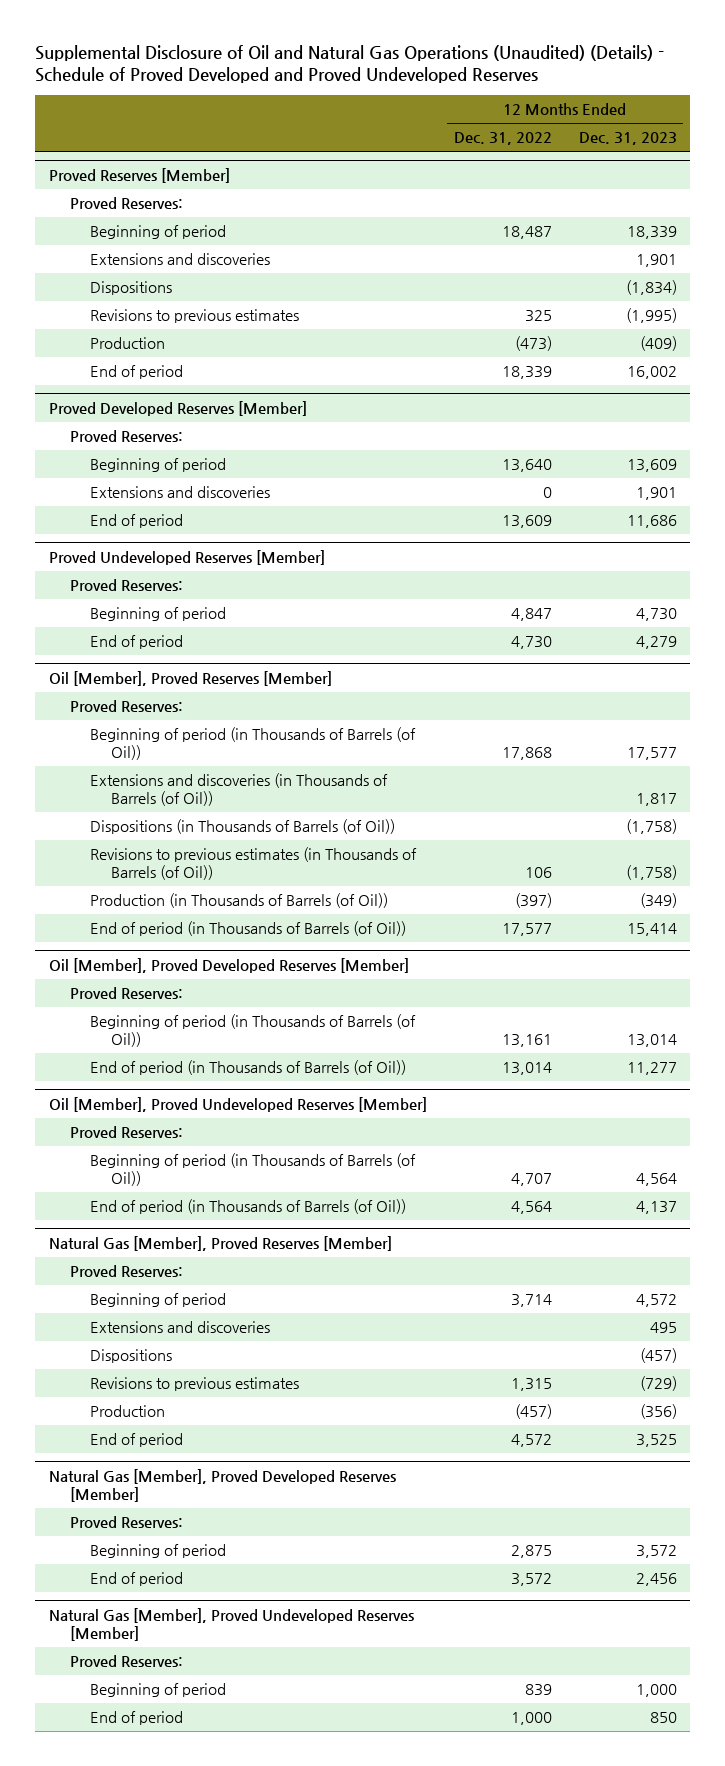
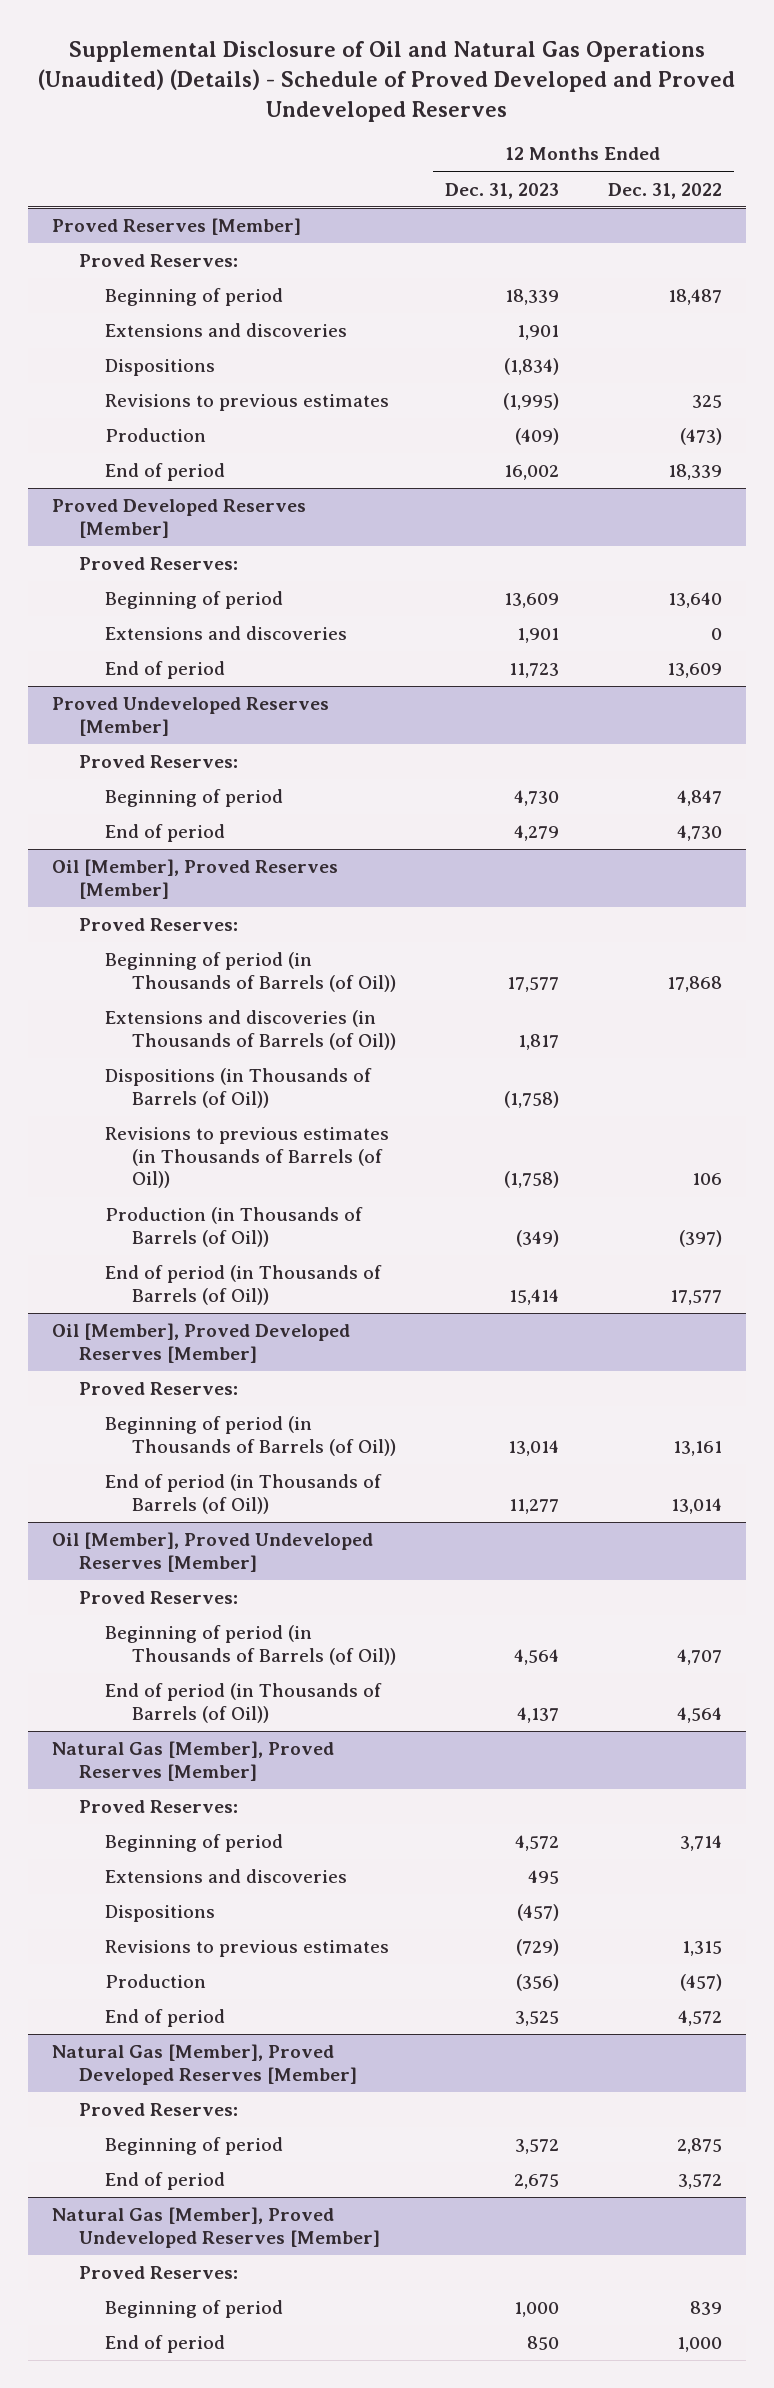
[626,515,677,529] 11,686 -> [508,663,559,679] 11,723
[635,1573,677,1587] 2,456 -> [513,2174,559,2190] 2,675

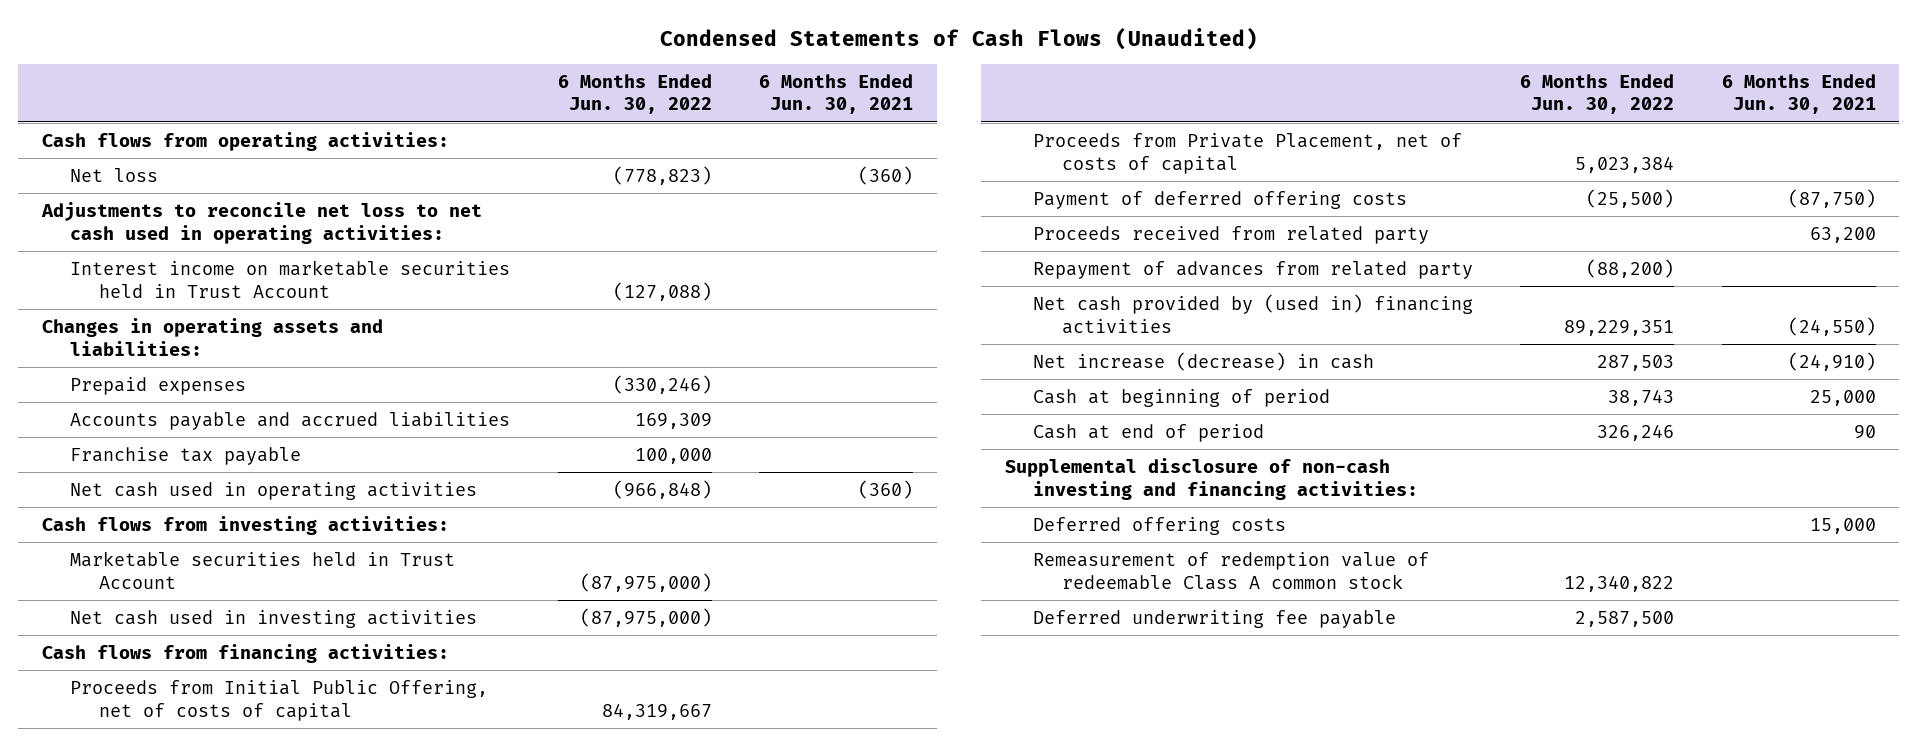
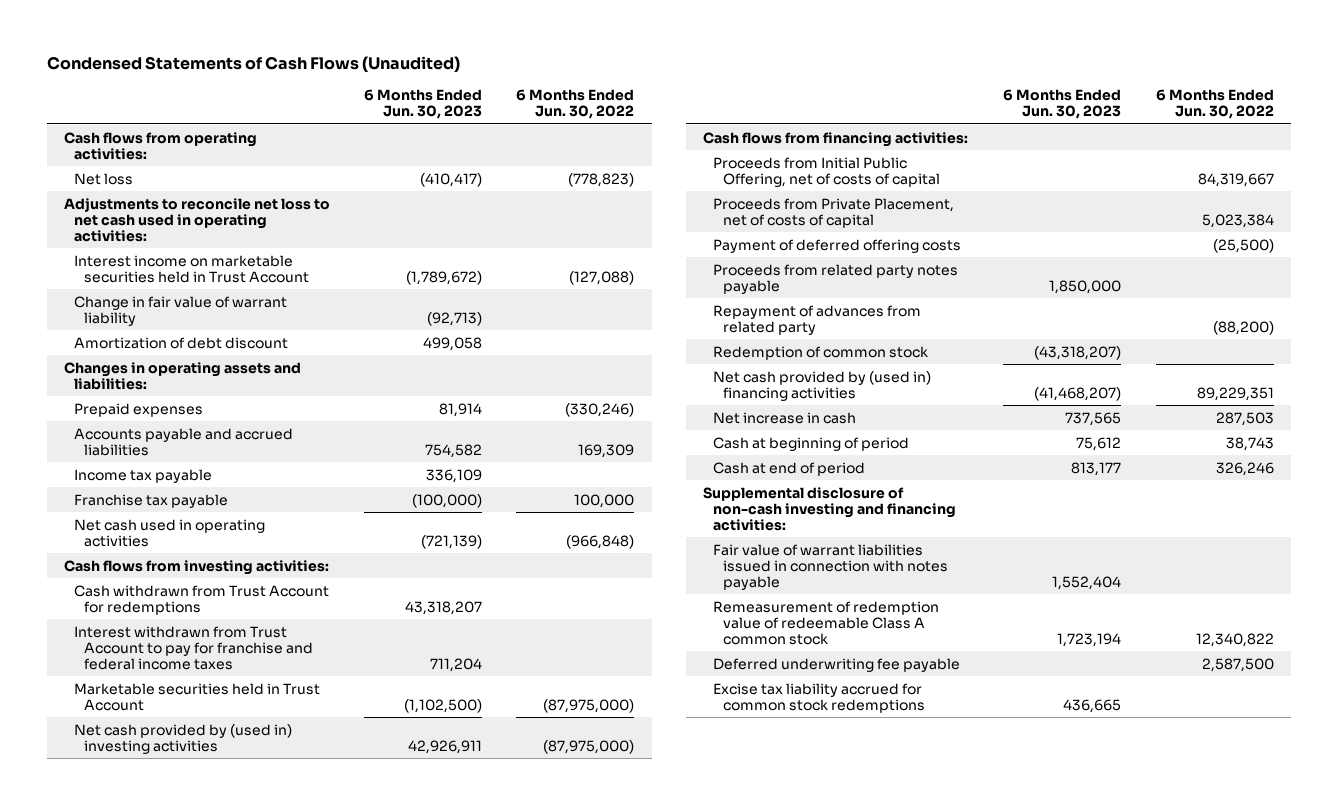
[759,73,914,115] 6 Months Ended Jun. 30, 2021 -> none
none -> [364,89,483,120] 6 Months Ended Jun. 30, 2023
none -> [74,295,288,326] Change in fair value of warrant liability
none -> [74,336,289,349] Amortization of debt discount
none -> [74,468,213,483] Income tax payable
none -> [74,584,330,615] Cash withdrawn from Trust Account for redemptions
none -> [74,625,314,671] Interest withdrawn from Trust Account to pay for franchise and federal income taxes
[70,609,478,628] Net cash used in investing activities -> [74,723,293,754] Net cash provided by (used in) investing activities
[1033,225,1430,244] Proceeds received from related party -> [713,263,959,294] Proceeds from related party notes payable
none -> [713,345,929,360] Redemption of common stock
[1033,351,1375,371] Net increase (decrease) in cash -> [713,411,857,424] Net increase in cash
[1033,516,1287,535] Deferred offering costs -> none
none -> [713,543,949,591] Fair value of warrant liabilities issued in connection with notes payable
none -> [713,682,926,713] Excise tax liability accrued for common stock redemptions

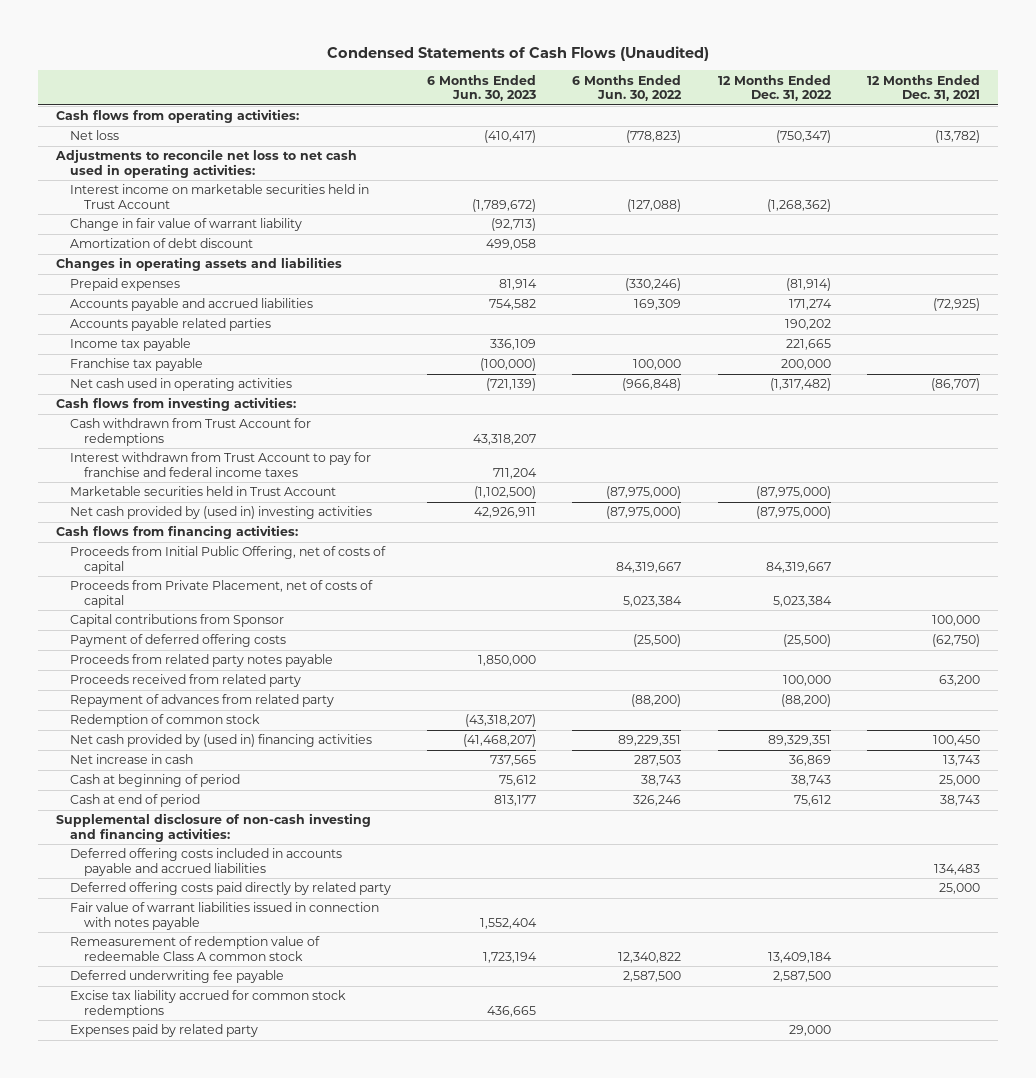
none -> [717,74,832,102] 12 Months Ended Dec. 31, 2022
none -> [867,74,981,102] 12 Months Ended Dec. 31, 2021
[64,361,302,390] Changes in operating assets and liabilities: -> [56,257,343,272] Changes in operating assets and liabilities
none -> [69,318,271,332] Accounts payable related parties
none -> [69,614,284,628] Capital contributions from Sponsor
none -> [69,674,301,688] Proceeds received from related party
none -> [69,848,342,877] Deferred offering costs included in accounts payable and accrued liabilities
none -> [69,882,391,896] Deferred offering costs paid directly by related party
none -> [69,1024,258,1038] Expenses paid by related party

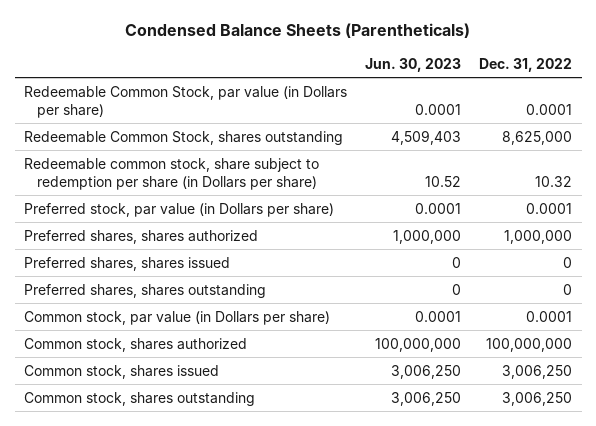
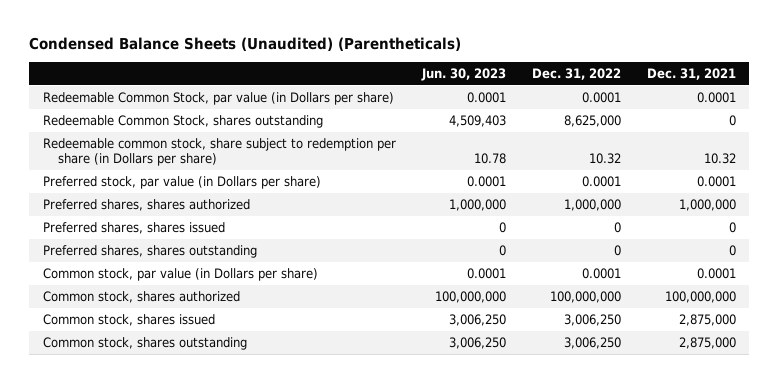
[125,23,471,39] Condensed Balance Sheets (Parentheticals) -> [29,37,462,52] Condensed Balance Sheets (Unaudited) (Parentheticals)
none -> [647,67,737,80] Dec. 31, 2021
[425,175,462,187] 10.52 -> [473,153,506,165] 10.78

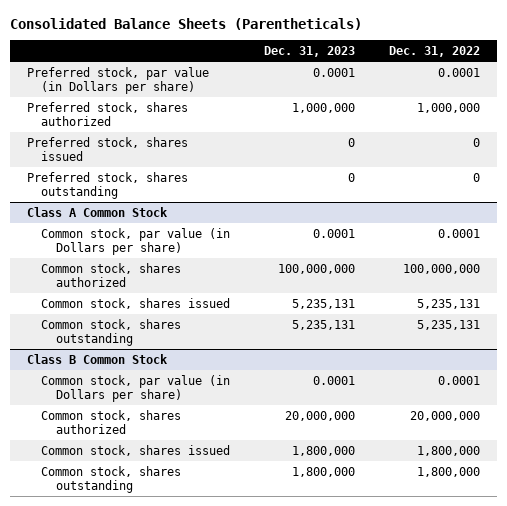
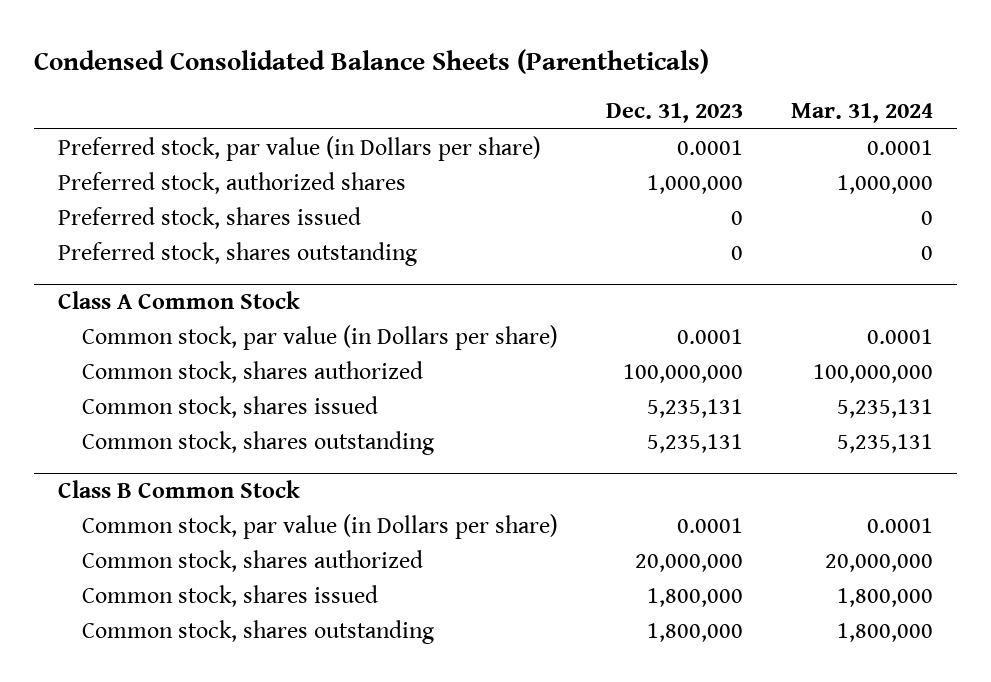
[10,17,363,30] Consolidated Balance Sheets (Parentheticals) -> [33,49,709,75] Condensed Consolidated Balance Sheets (Parentheticals)
[388,45,480,57] Dec. 31, 2022 -> none
none -> [791,103,934,124] Mar. 31, 2024
[27,101,189,126] Preferred stock, shares authorized -> [57,171,406,194] Preferred stock, authorized shares

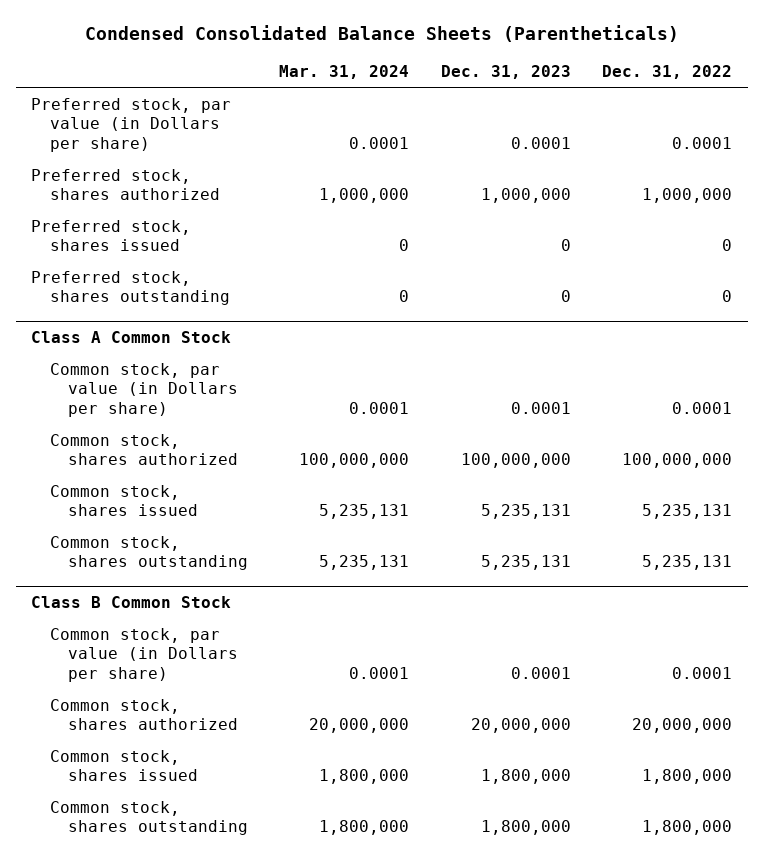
none -> [602,65,733,80] Dec. 31, 2022
[57,171,406,194] Preferred stock, authorized shares -> [31,168,220,201] Preferred stock, shares authorized

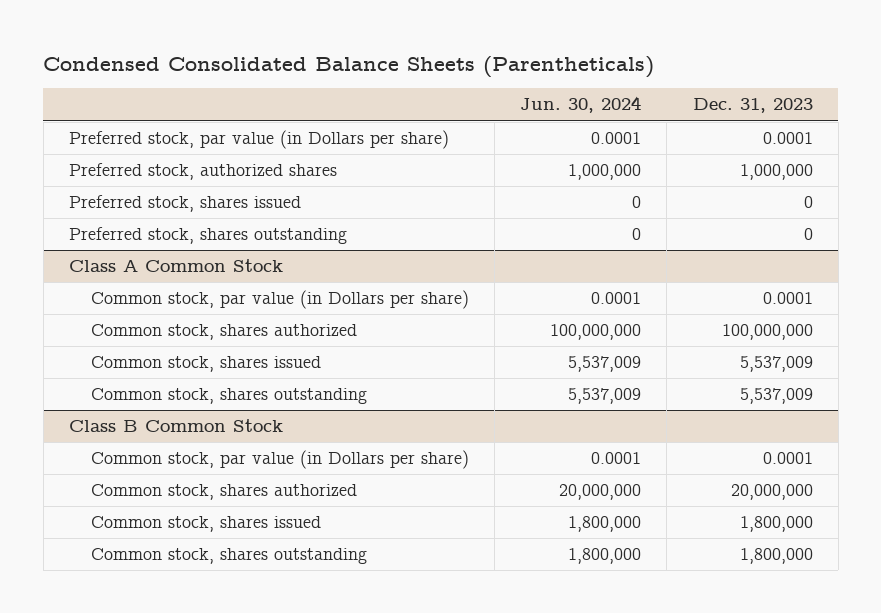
[279,65,410,80] Mar. 31, 2024 -> none
[602,65,733,80] Dec. 31, 2022 -> none
none -> [520,96,642,114] Jun. 30, 2024
[31,168,220,201] Preferred stock, shares authorized -> [68,163,337,181] Preferred stock, authorized shares
[480,504,571,520] 5,235,131 -> [739,356,813,373] 5,537,009
[480,555,571,571] 5,235,131 -> [739,388,813,405] 5,537,009

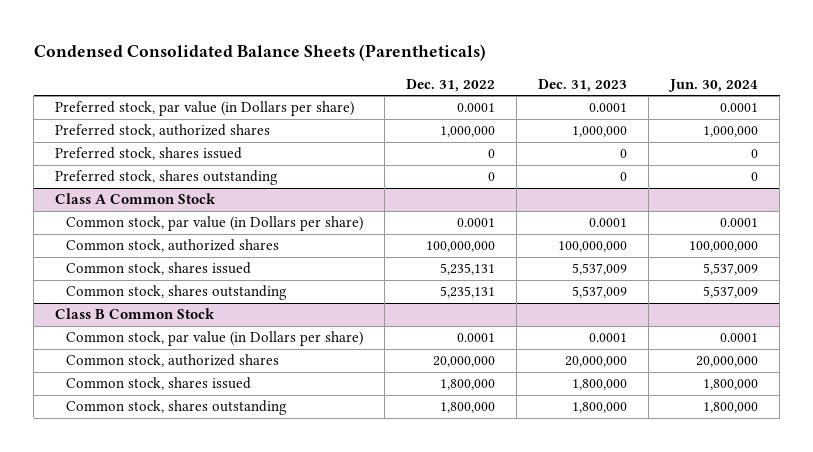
none -> [406,78,496,92] Dec. 31, 2022
[90,324,357,341] Common stock, shares authorized -> [66,239,280,253] Common stock, authorized shares
[90,484,357,501] Common stock, shares authorized -> [66,354,280,368] Common stock, authorized shares

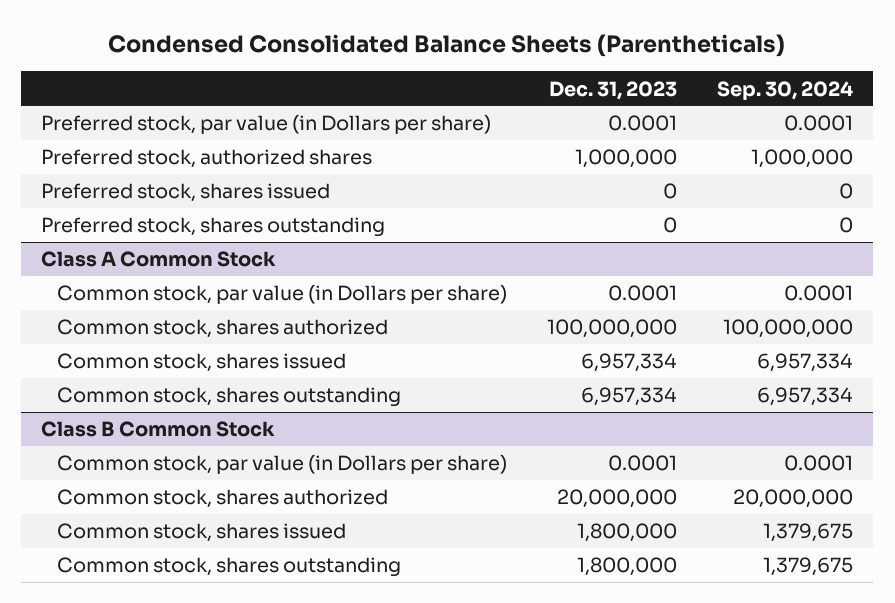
[406,78,496,92] Dec. 31, 2022 -> none
[668,78,759,92] Jun. 30, 2024 -> none
none -> [717,80,854,100] Sep. 30, 2024
[66,239,280,253] Common stock, authorized shares -> [56,319,388,339] Common stock, shares authorized
[572,263,628,276] 5,537,009 -> [580,353,677,373] 6,957,334
[572,286,628,299] 5,537,009 -> [580,387,677,407] 6,957,334
[66,354,280,368] Common stock, authorized shares -> [56,489,388,509] Common stock, shares authorized

